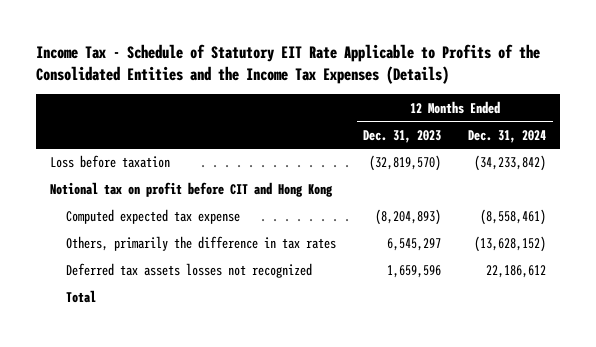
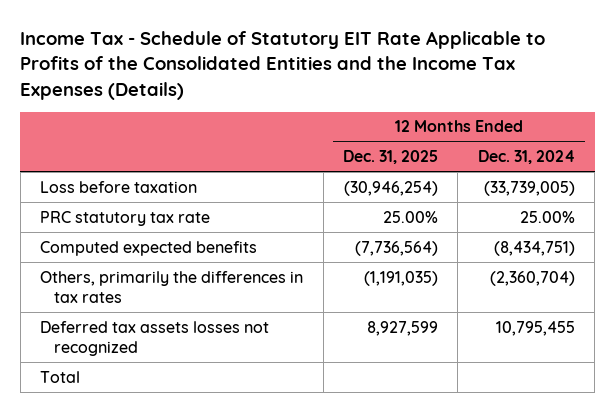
[363,129,442,143] Dec. 31, 2023 -> none
none -> [342,150,438,165] Dec. 31, 2025
[49,182,333,198] Notional tax on profit before CIT and Hong Kong -> none
[474,155,547,172] (34,233,842) -> [483,180,575,196] (33,739,005)
none -> [40,210,211,226] PRC statutory tax rate
[66,209,241,225] Computed expected tax expense -> [40,240,258,256] Computed expected benefits
[480,209,547,226] (8,558,461) -> [493,240,575,256] (8,434,751)
[66,236,337,252] Others, primarily the difference in tax rates -> [40,270,304,304] Others, primarily the differences in tax rates
[474,236,547,253] (13,628,152) -> [489,270,575,286] (2,360,704)
[486,265,547,279] 22,186,612 -> [495,320,575,336] 10,795,455

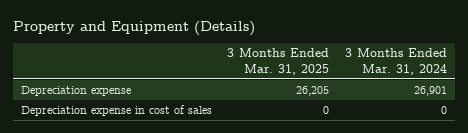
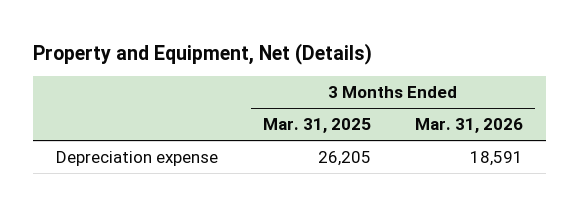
[12,21,255,37] Property and Equipment (Details) -> [33,42,373,65] Property and Equipment, Net (Details)
[345,48,448,75] 3 Months Ended Mar. 31, 2024 -> none
none -> [415,118,524,134] Mar. 31, 2026
[20,105,212,117] Depreciation expense in cost of sales -> none

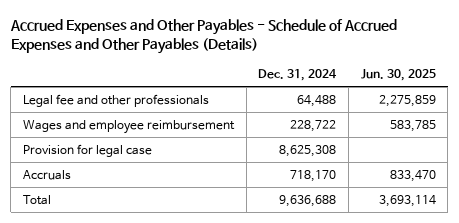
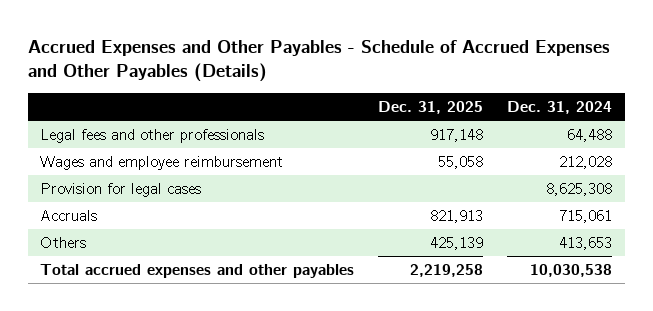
[360,69,436,82] Jun. 30, 2025 -> none
none -> [378,100,484,114] Dec. 31, 2025
[22,195,51,206] Total -> none
[22,94,209,108] Legal fee and other professionals -> [40,129,265,144] Legal fees and other professionals
[290,120,337,133] 228,722 -> [559,156,613,170] 212,028
[22,144,152,158] Provision for legal case -> [40,183,202,198] Provision for legal cases
[290,170,337,183] 718,170 -> [559,210,613,224] 715,061
none -> [40,237,87,249] Others
none -> [40,264,355,279] Total accrued expenses and other payables

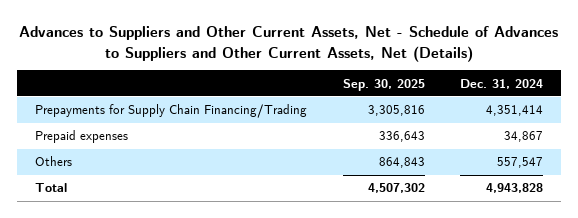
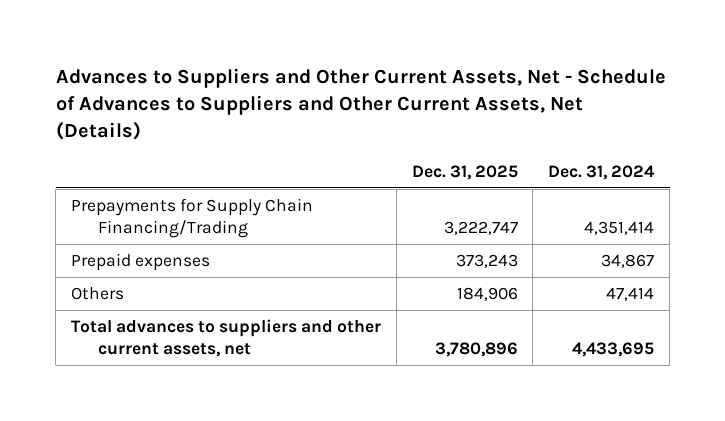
[342,78,425,91] Sep. 30, 2025 -> none
none -> [411,164,518,180] Dec. 31, 2025
[35,183,68,193] Total -> none
[496,157,543,169] 557,547 -> [606,286,655,301] 47,414
none -> [71,318,382,358] Total advances to suppliers and other current assets, net

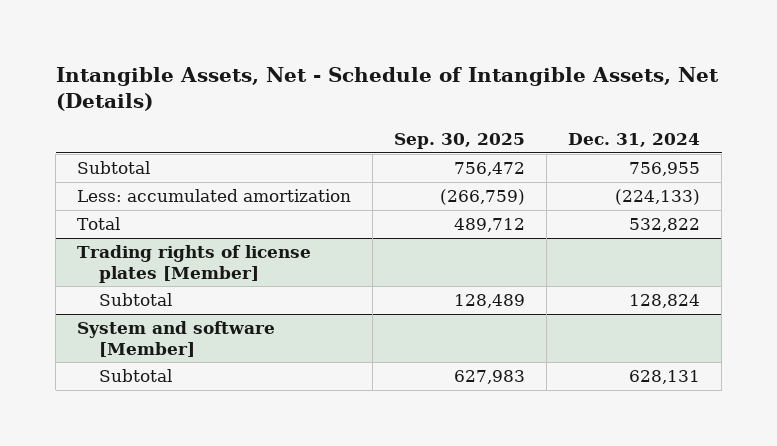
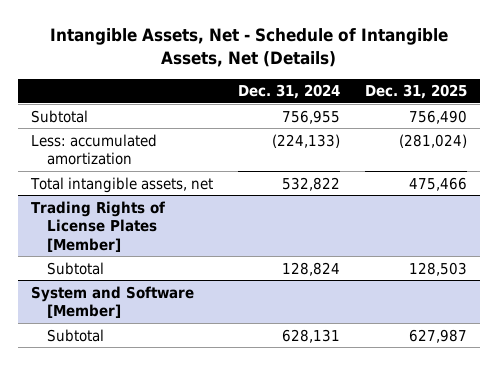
[394,133,526,150] Sep. 30, 2025 -> none
none -> [365,84,468,100] Dec. 31, 2025
[77,217,121,231] Total -> [29,176,213,193] Total intangible assets, net
[77,245,312,283] Trading rights of license plates [Member] -> [30,200,165,252] Trading Rights of License Plates [Member]
[77,321,276,357] System and software [Member] -> [30,285,194,319] System and Software [Member]

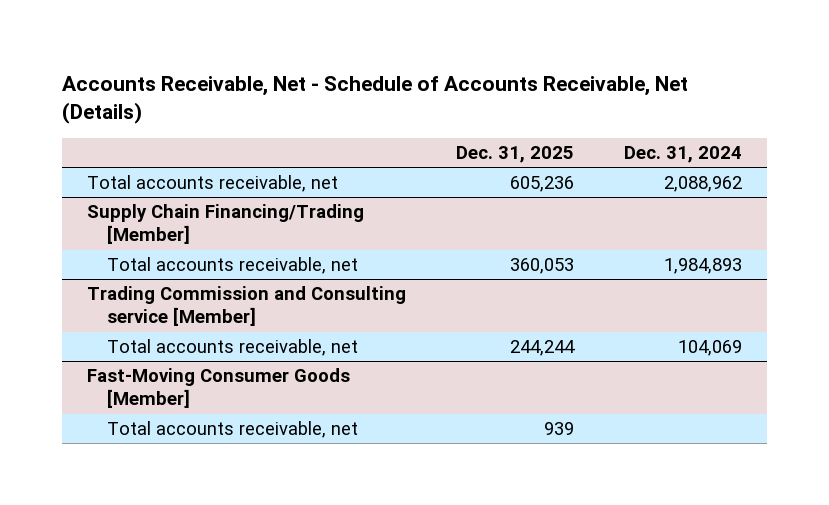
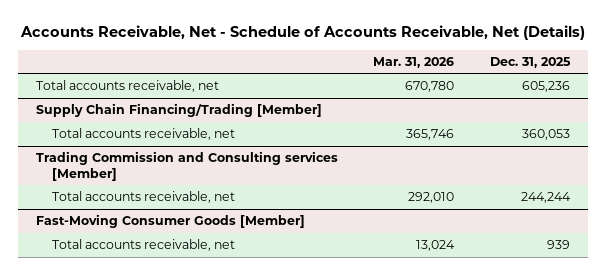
[623,145,742,163] Dec. 31, 2024 -> none
none -> [373,56,455,68] Mar. 31, 2026
[86,286,406,327] Trading Commission and Consulting service [Member] -> [35,151,338,181] Trading Commission and Consulting services [Member]

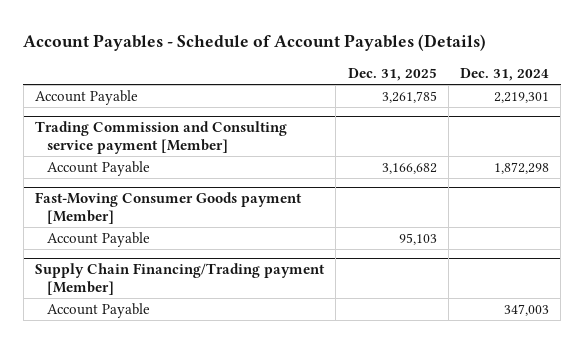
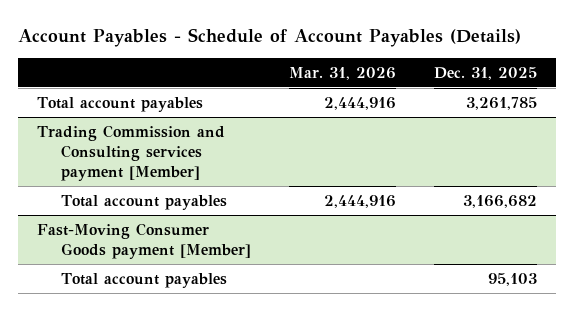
[460,68,550,82] Dec. 31, 2024 -> none
none -> [289,66,397,80] Mar. 31, 2026
[35,90,139,106] Account Payable -> [37,96,204,112] Total account payables
[35,121,288,155] Trading Commission and Consulting service payment [Member] -> [37,124,226,182] Trading Commission and Consulting services payment [Member]
[47,161,151,177] Account Payable -> [61,194,228,210] Total account payables
[35,263,326,296] Supply Chain Financing/Trading payment [Member] -> none
[47,303,151,319] Account Payable -> none
[47,232,151,248] Account Payable -> [61,272,228,288] Total account payables

